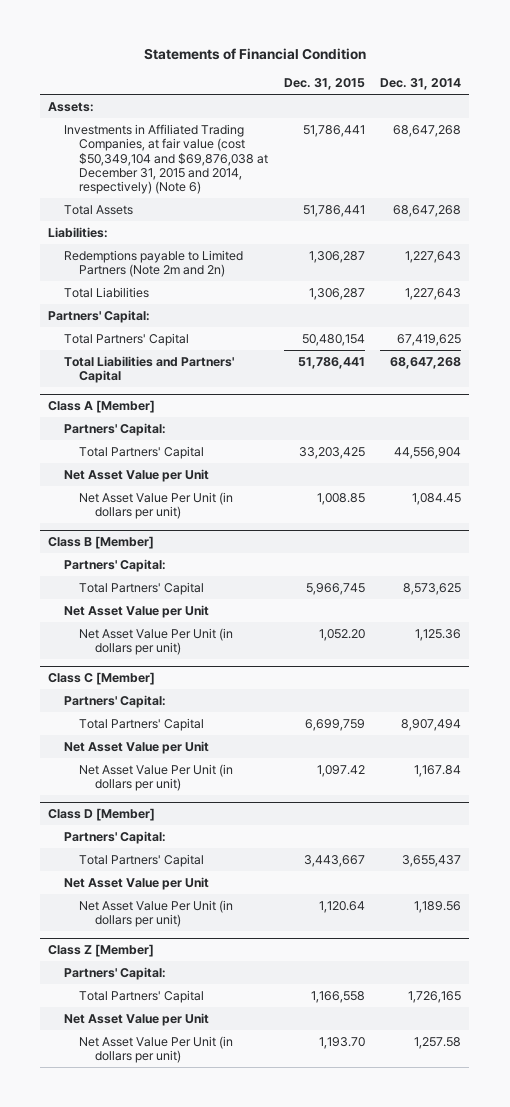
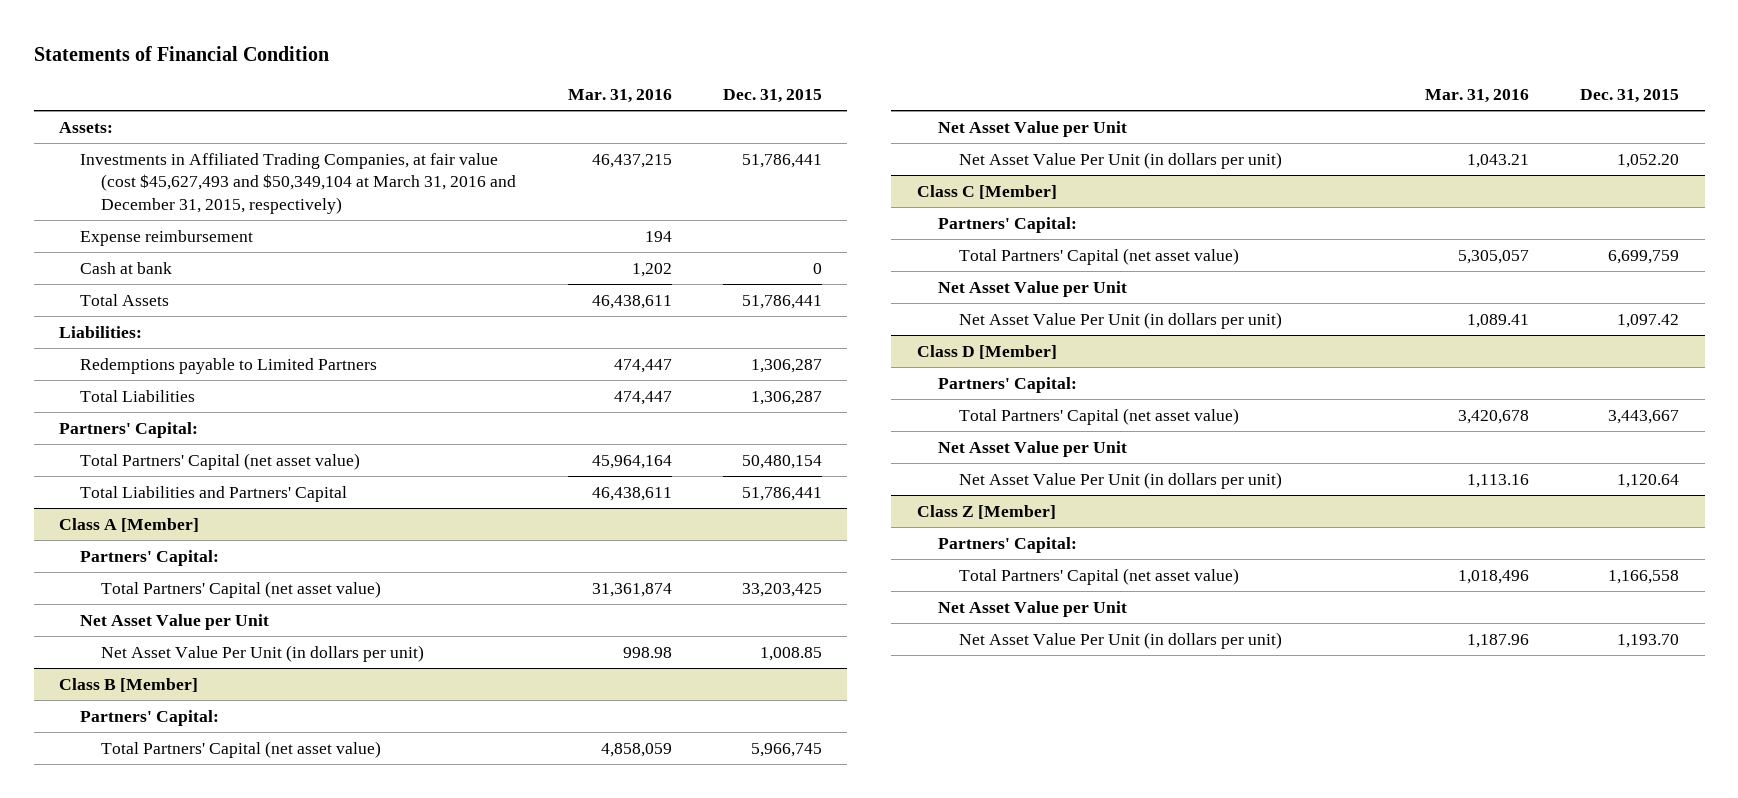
[380,78,462,91] Dec. 31, 2014 -> none
none -> [567,89,672,104] Mar. 31, 2016
[63,123,269,195] Investments in Affiliated Trading Companies, at fair value (cost $50,349,104 and $69,876,038 at December 31, 2015 and 2014, respectively) (Note 6) -> [80,152,517,214] Investments in Affiliated Trading Companies, at fair value (cost $45,627,493 and $50,349,104 at March 31, 2016 and December 31, 2015, respectively)
none -> [80,229,254,246] Expense reimbursement
none -> [80,261,173,274] Cash at bank
[63,249,243,278] Redemptions payable to Limited Partners (Note 2m and 2n) -> [80,357,378,374] Redemptions payable to Limited Partners
[63,332,189,346] Total Partners' Capital -> [80,452,361,470] Total Partners' Capital (net asset value)
[79,445,205,459] Total Partners' Capital -> [101,580,382,598] Total Partners' Capital (net asset value)
[79,581,205,595] Total Partners' Capital -> [101,740,382,758] Total Partners' Capital (net asset value)
[79,717,205,731] Total Partners' Capital -> [958,247,1239,265] Total Partners' Capital (net asset value)
[79,853,205,867] Total Partners' Capital -> [958,407,1239,425] Total Partners' Capital (net asset value)
[79,989,205,1003] Total Partners' Capital -> [958,567,1239,585] Total Partners' Capital (net asset value)

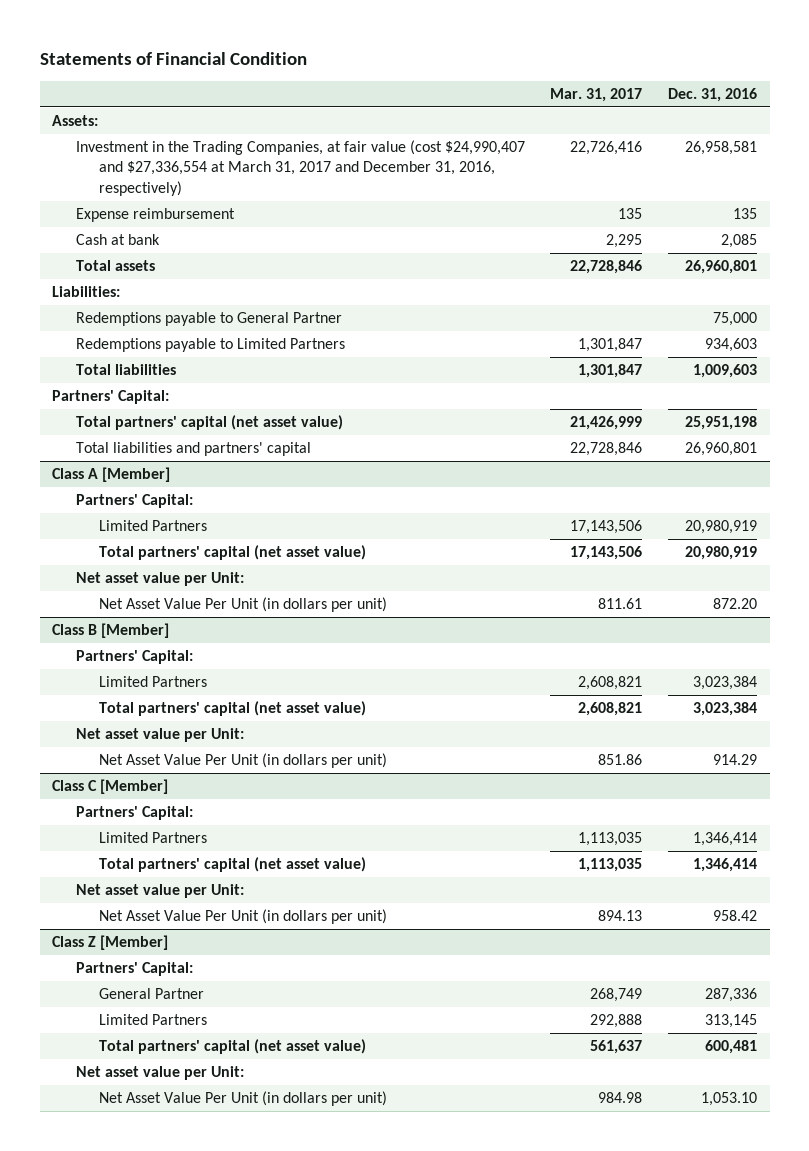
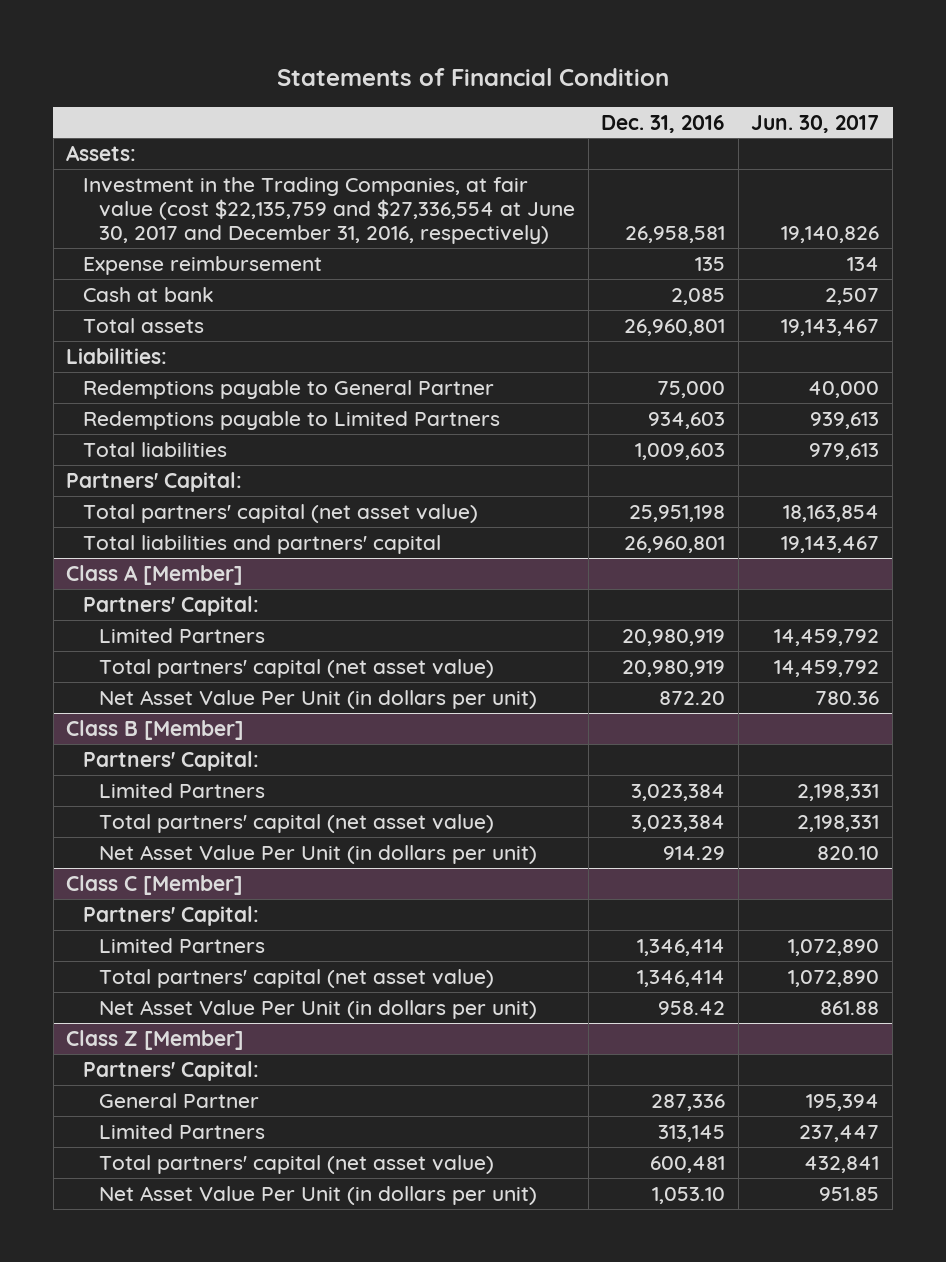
[550,87,643,102] Mar. 31, 2017 -> none
none -> [751,114,880,133] Jun. 30, 2017
[75,140,525,196] Investment in the Trading Companies, at fair value (cost $24,990,407 and $27,336,554 at March 31, 2017 and December 31, 2016, respectively) -> [82,176,576,245] Investment in the Trading Companies, at fair value (cost $22,135,759 and $27,336,554 at June 30, 2017 and December 31, 2016, respectively)
[75,572,244,587] Net asset value per Unit: -> none
[75,728,244,743] Net asset value per Unit: -> none
[75,884,244,899] Net asset value per Unit: -> none
[75,1066,244,1081] Net asset value per Unit: -> none

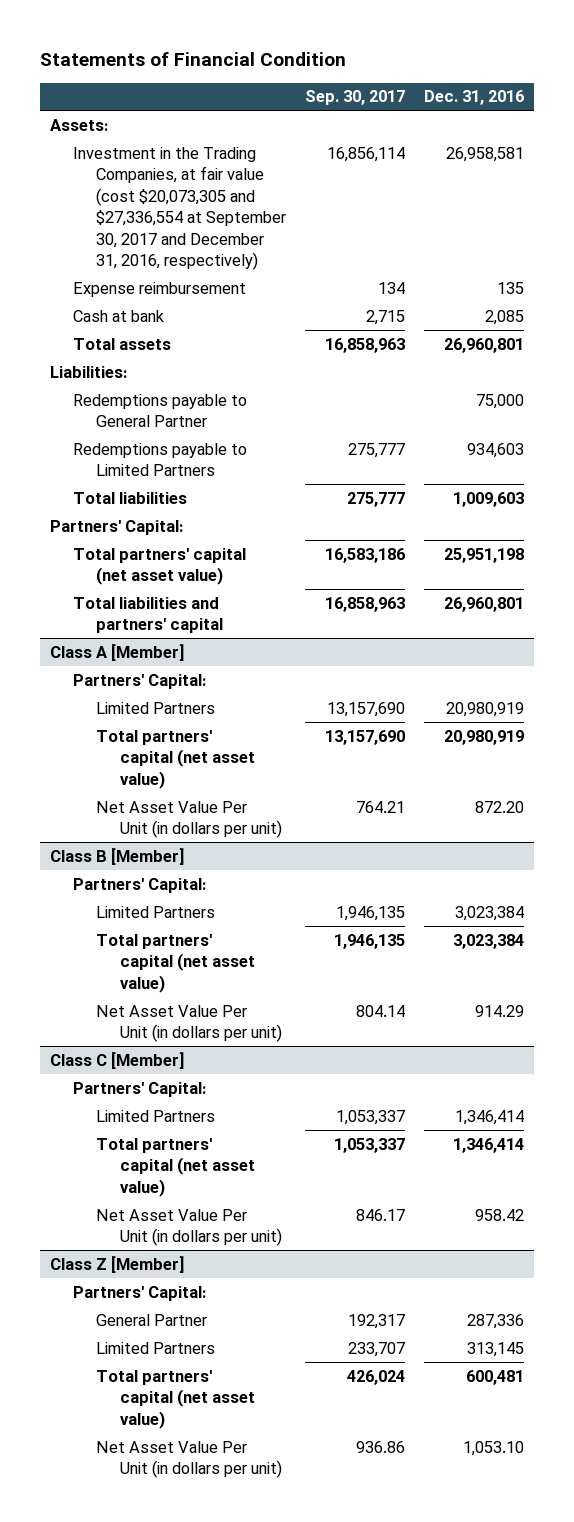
[751,114,880,133] Jun. 30, 2017 -> none
none -> [305,90,406,106] Sep. 30, 2017
[82,176,576,245] Investment in the Trading Companies, at fair value (cost $22,135,759 and $27,336,554 at June 30, 2017 and December 31, 2016, respectively) -> [73,146,287,271] Investment in the Trading Companies, at fair value (cost $20,073,305 and $27,336,554 at September 30, 2017 and December 31, 2016, respectively)

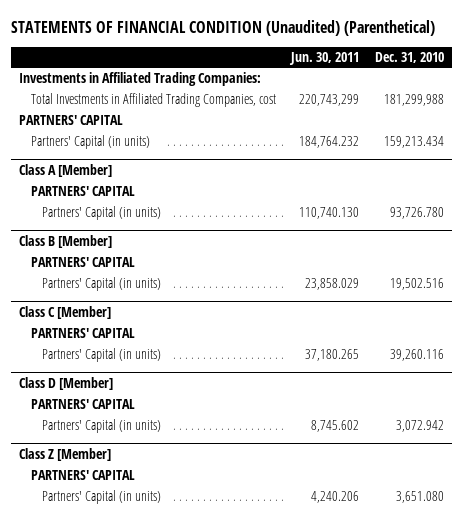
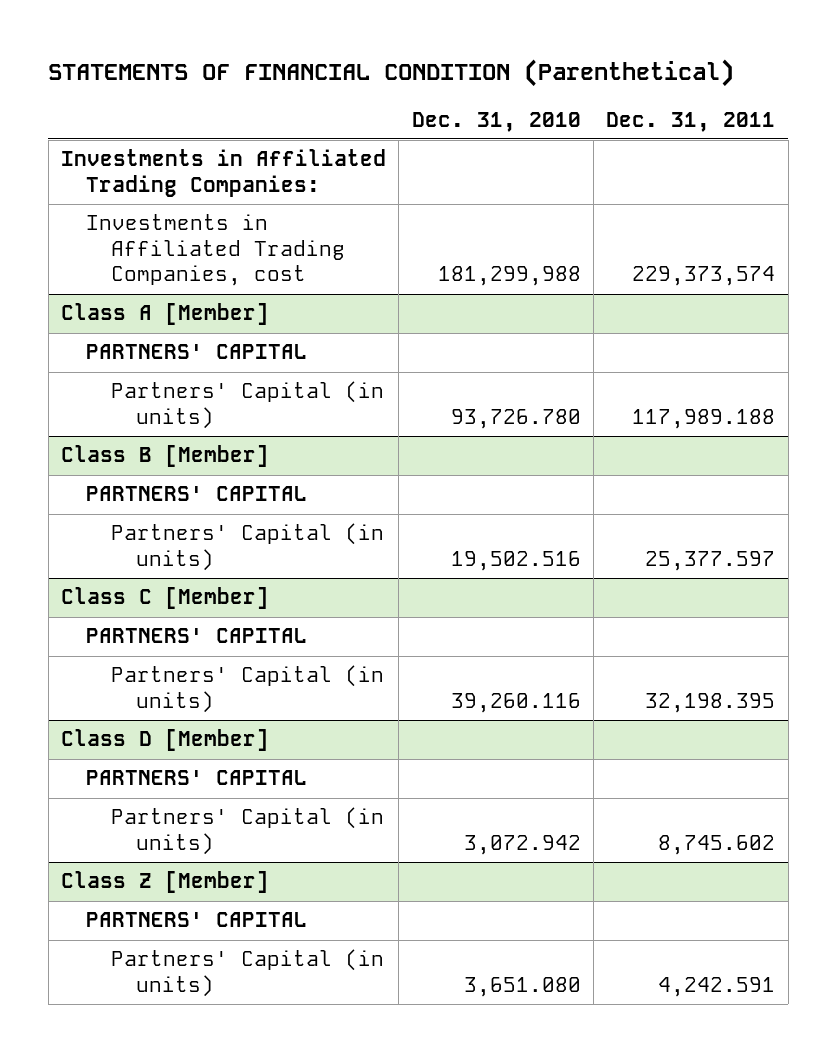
[11,19,436,36] STATEMENTS OF FINANCIAL CONDITION (Unaudited) (Parenthetical) -> [48,58,735,87] STATEMENTS OF FINANCIAL CONDITION (Parenthetical)
[289,51,360,65] Jun. 30, 2011 -> none
none -> [606,111,776,132] Dec. 31, 2011
[19,115,124,126] PARTNERS' CAPITAL -> none
[30,135,150,150] Partners' Capital (in units) -> none
[30,93,276,108] Total Investments in Affiliated Trading Companies, cost -> [86,214,346,287] Investments in Affiliated Trading Companies, cost

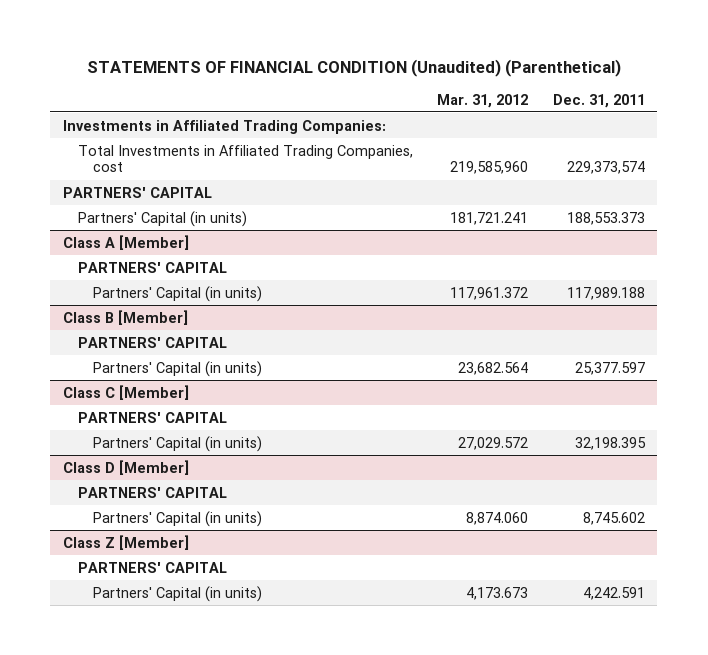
[48,58,735,87] STATEMENTS OF FINANCIAL CONDITION (Parenthetical) -> [86,58,621,77] STATEMENTS OF FINANCIAL CONDITION (Unaudited) (Parenthetical)
[411,111,581,132] Dec. 31, 2010 -> none
none -> [437,93,529,108] Mar. 31, 2012
[86,214,346,287] Investments in Affiliated Trading Companies, cost -> [77,144,413,173] Total Investments in Affiliated Trading Companies, cost
none -> [62,186,212,198] PARTNERS' CAPITAL
none -> [77,210,247,227] Partners' Capital (in units)

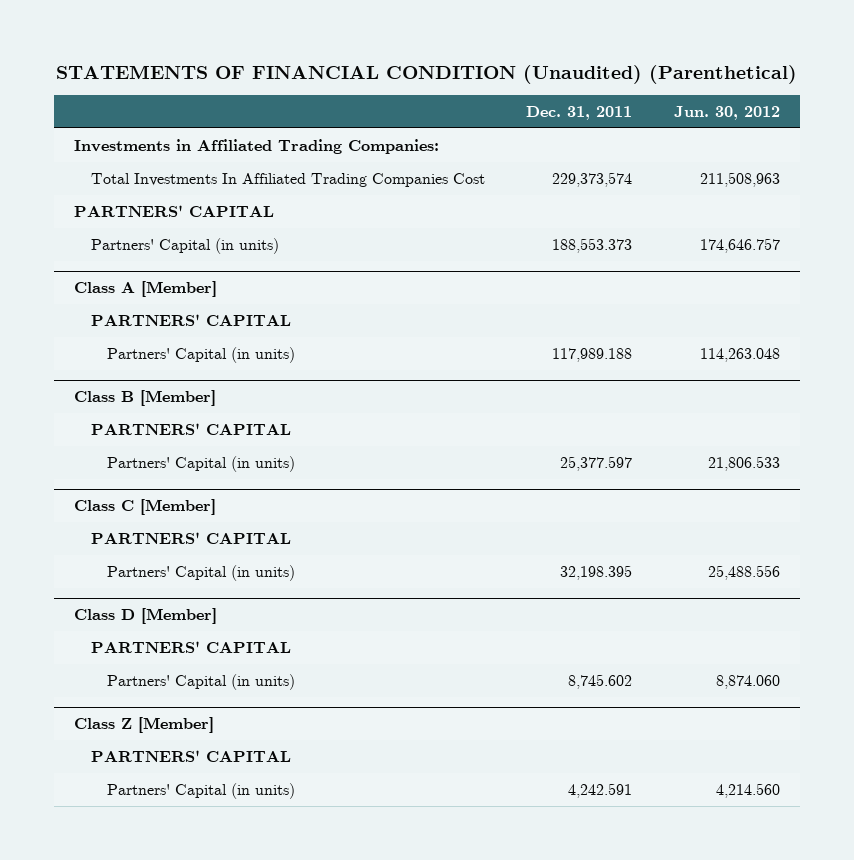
[437,93,529,108] Mar. 31, 2012 -> none
none -> [673,105,780,120] Jun. 30, 2012
[77,144,413,173] Total Investments in Affiliated Trading Companies, cost -> [90,172,485,187] Total Investments In Affiliated Trading Companies Cost

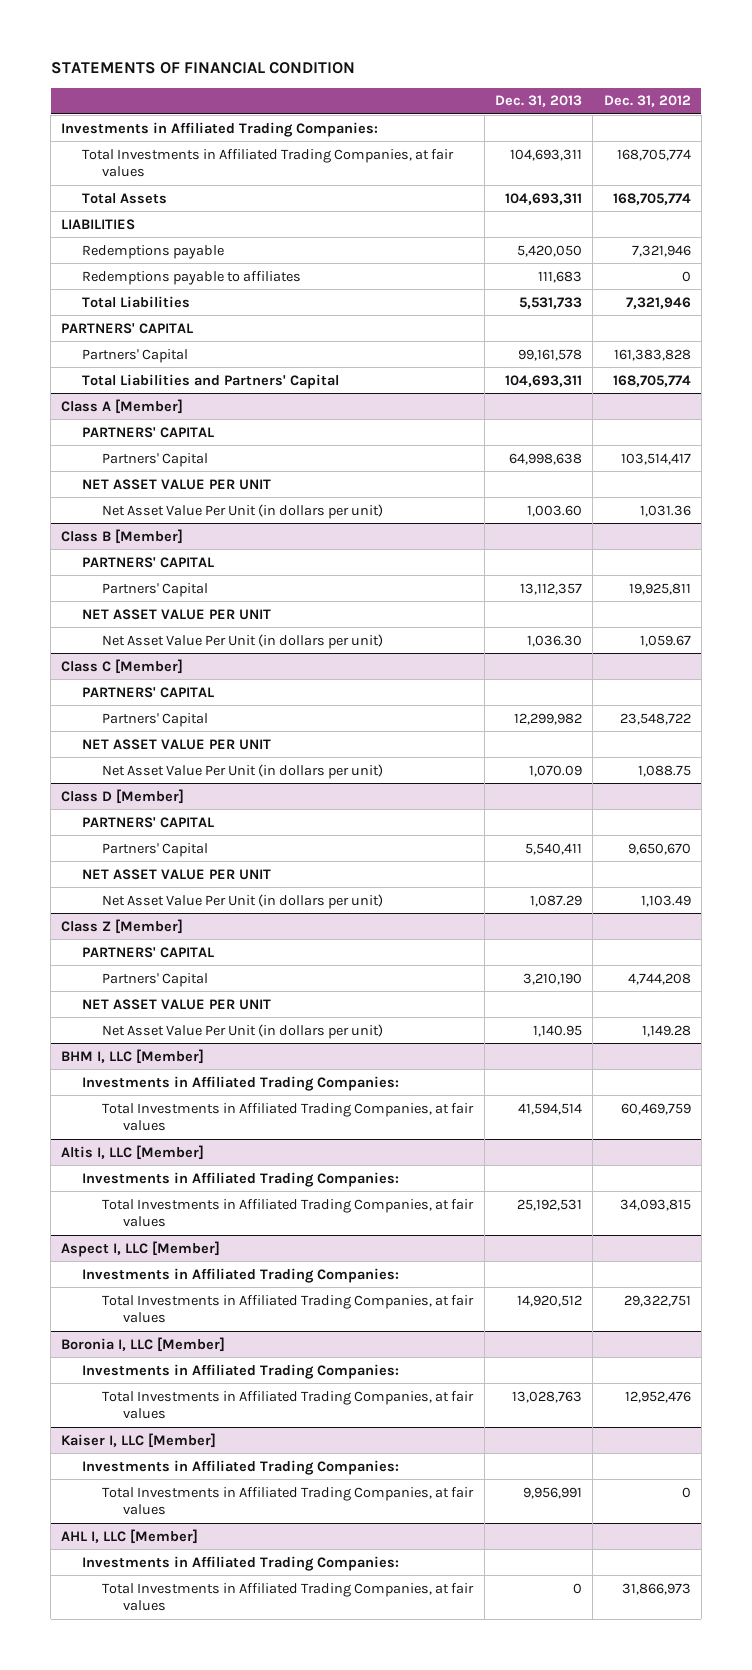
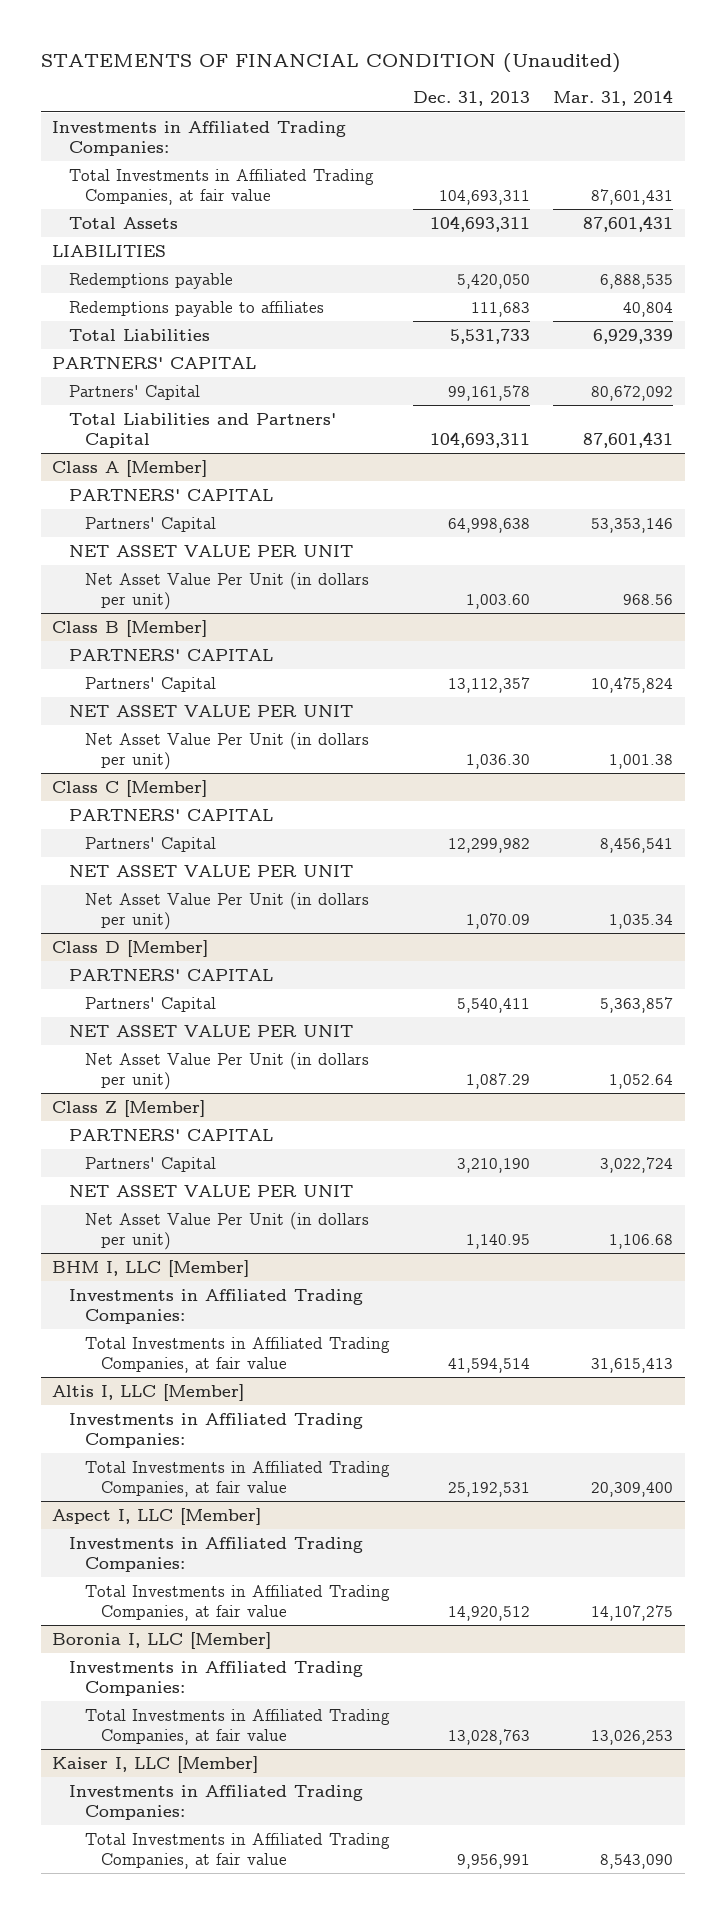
[50,62,355,75] STATEMENTS OF FINANCIAL CONDITION -> [40,52,621,73] STATEMENTS OF FINANCIAL CONDITION (Unaudited)
[603,95,691,108] Dec. 31, 2012 -> none
none -> [553,90,674,107] Mar. 31, 2014
[81,148,454,178] Total Investments in Affiliated Trading Companies, at fair values -> [68,168,374,205] Total Investments in Affiliated Trading Companies, at fair value
[102,1102,475,1132] Total Investments in Affiliated Trading Companies, at fair values -> [84,1336,390,1373] Total Investments in Affiliated Trading Companies, at fair value
[102,1198,475,1228] Total Investments in Affiliated Trading Companies, at fair values -> [84,1460,390,1497] Total Investments in Affiliated Trading Companies, at fair value
[102,1294,475,1324] Total Investments in Affiliated Trading Companies, at fair values -> [84,1584,390,1621] Total Investments in Affiliated Trading Companies, at fair value
[102,1390,475,1420] Total Investments in Affiliated Trading Companies, at fair values -> [84,1708,390,1745] Total Investments in Affiliated Trading Companies, at fair value
[61,1528,199,1544] AHL I, LLC [Member] -> none
[81,1555,399,1571] Investments in Affiliated Trading Companies: -> none
[102,1582,475,1612] Total Investments in Affiliated Trading Companies, at fair values -> none
[102,1486,475,1516] Total Investments in Affiliated Trading Companies, at fair values -> [84,1832,390,1869] Total Investments in Affiliated Trading Companies, at fair value

